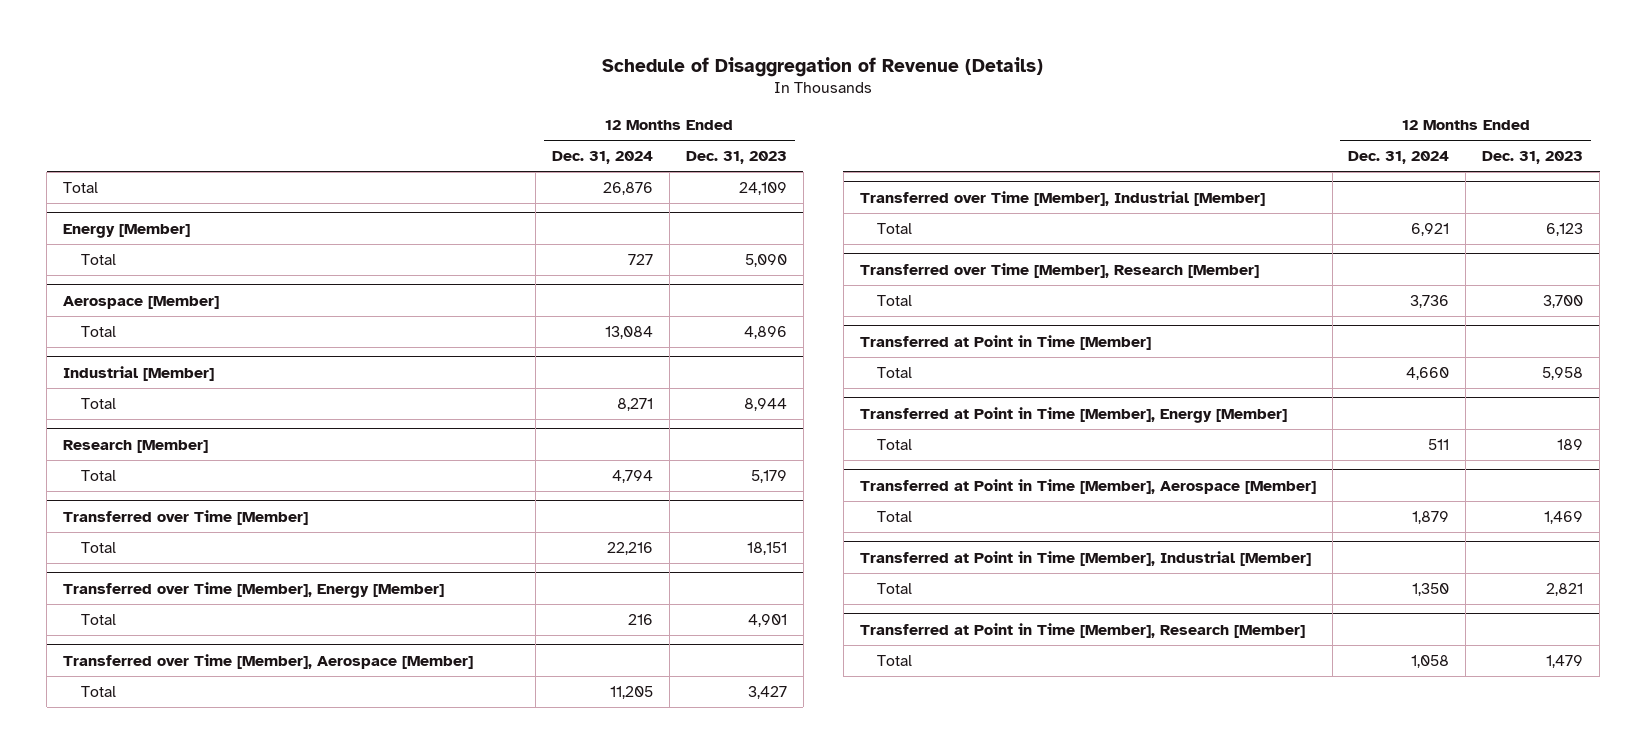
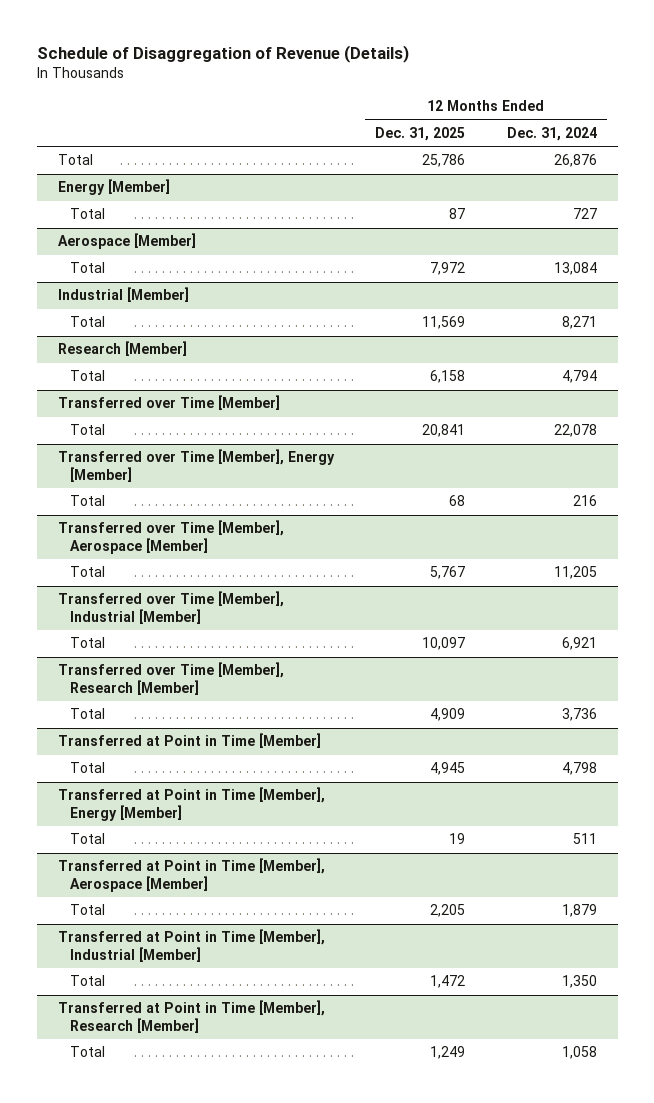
[685,151,787,165] Dec. 31, 2023 -> none
none -> [375,126,466,141] Dec. 31, 2025
[606,541,653,555] 22,216 -> [553,424,597,438] 22,078
[1406,366,1450,380] 4,660 -> [561,762,597,776] 4,798

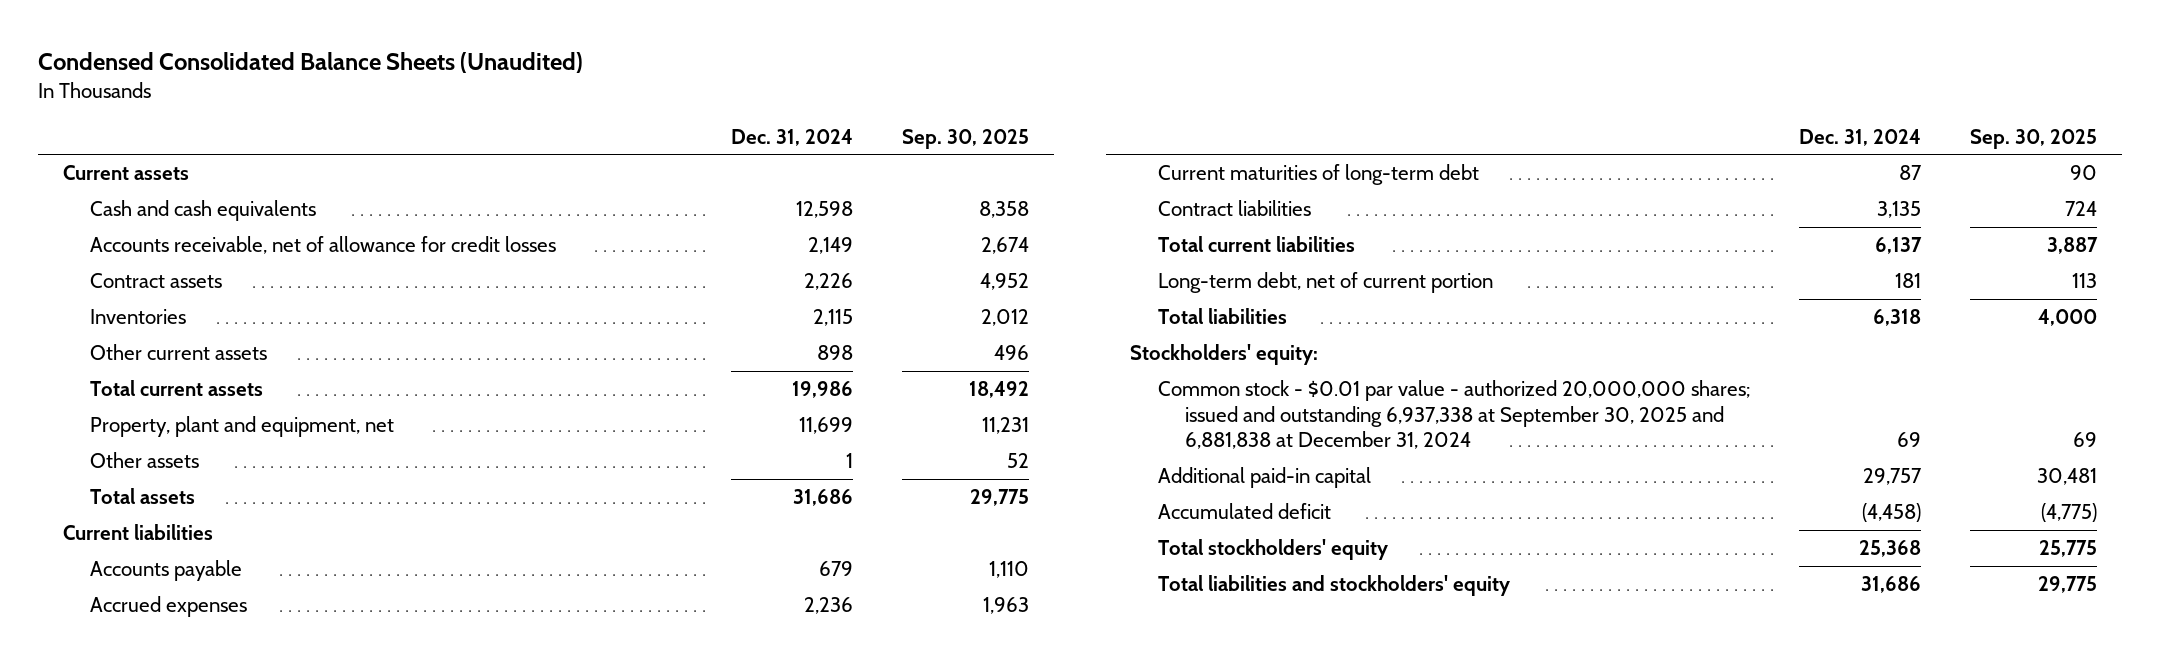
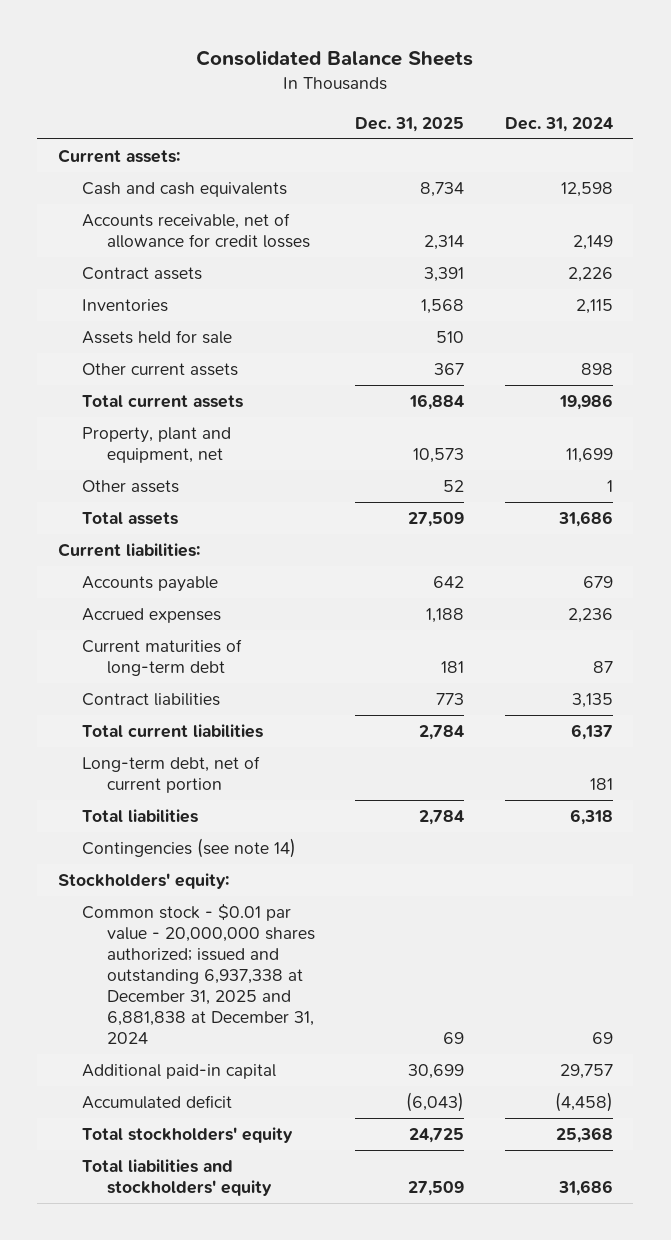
[37,51,583,73] Condensed Consolidated Balance Sheets (Unaudited) -> [196,49,474,66] Consolidated Balance Sheets
[902,128,1030,149] Sep. 30, 2025 -> none
none -> [355,116,465,132] Dec. 31, 2025
[62,165,189,181] Current assets -> [57,149,180,164] Current assets:
none -> [82,330,233,345] Assets held for sale
[62,524,213,541] Current liabilities -> [57,543,200,558] Current liabilities:
none -> [82,838,297,859] Contingencies (see note 14)
[1157,380,1750,450] Common stock - $0.01 par value - authorized 20,000,000 shares; issued and outstanding 6,937,338 at September 30, 2025 and 6,881,838 at December 31, 2024 -> [82,904,315,1044] Common stock - $0.01 par value - 20,000,000 shares authorized; issued and outstanding 6,937,338 at December 31, 2025 and 6,881,838 at December 31, 2024

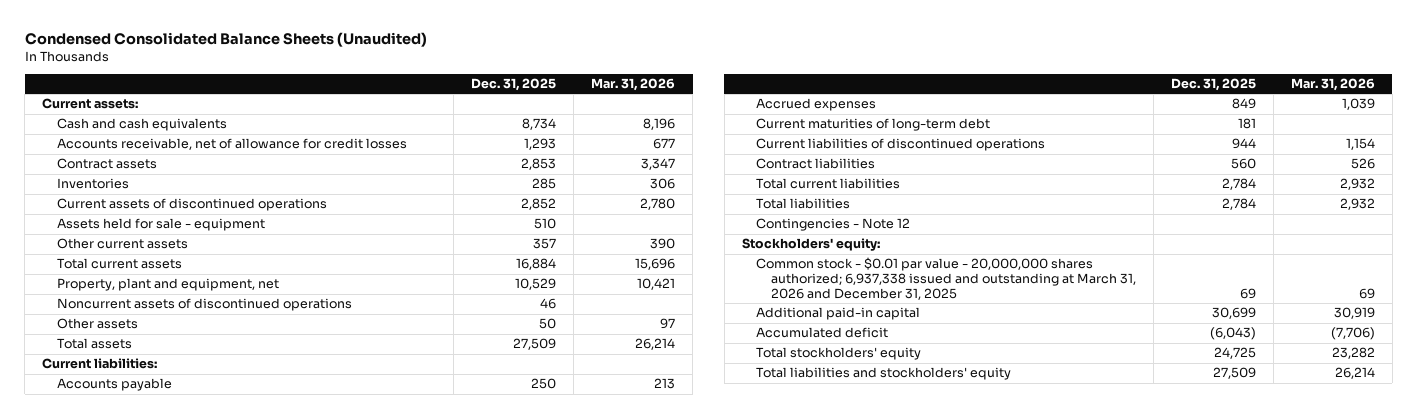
[196,49,474,66] Consolidated Balance Sheets -> [24,32,427,48] Condensed Consolidated Balance Sheets (Unaudited)
[504,116,613,132] Dec. 31, 2024 -> none
none -> [591,78,676,92] Mar. 31, 2026
[424,235,465,251] 2,314 -> [524,138,557,151] 1,293
[424,267,465,283] 3,391 -> [521,158,557,171] 2,853
[421,299,465,315] 1,568 -> [532,178,557,190] 285
none -> [56,198,327,212] Current assets of discontinued operations
[82,330,233,345] Assets held for sale -> [56,218,265,232] Assets held for sale - equipment
[434,363,465,376] 367 -> [533,238,557,250] 357
[413,448,465,464] 10,573 -> [515,278,557,291] 10,529
none -> [56,298,352,312] Noncurrent assets of discontinued operations
[443,480,465,493] 52 -> [539,318,557,330] 50
[433,576,465,589] 642 -> [531,378,557,390] 250
[426,608,465,624] 1,188 -> [1231,98,1256,110] 849
none -> [756,138,1046,152] Current liabilities of discontinued operations
[436,693,465,706] 773 -> [1230,158,1256,170] 560
[82,756,261,794] Long-term debt, net of current portion -> none
[82,838,297,859] Contingencies (see note 14) -> [756,218,911,232] Contingencies - Note 12
[82,904,315,1044] Common stock - $0.01 par value - 20,000,000 shares authorized; issued and outstanding 6,937,338 at December 31, 2025 and 6,881,838 at December 31, 2024 -> [756,257,1136,301] Common stock - $0.01 par value - 20,000,000 shares authorized; 6,937,338 issued and outstanding at March 31, 2026 and December 31, 2025

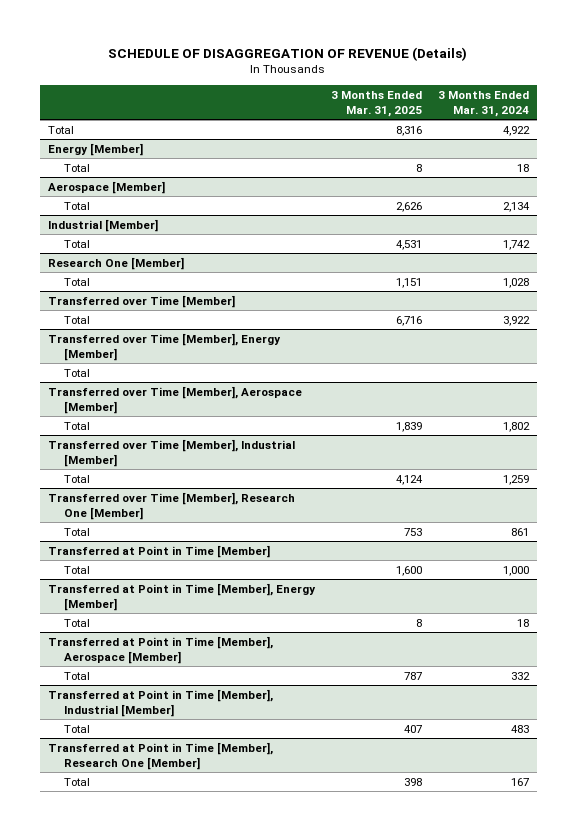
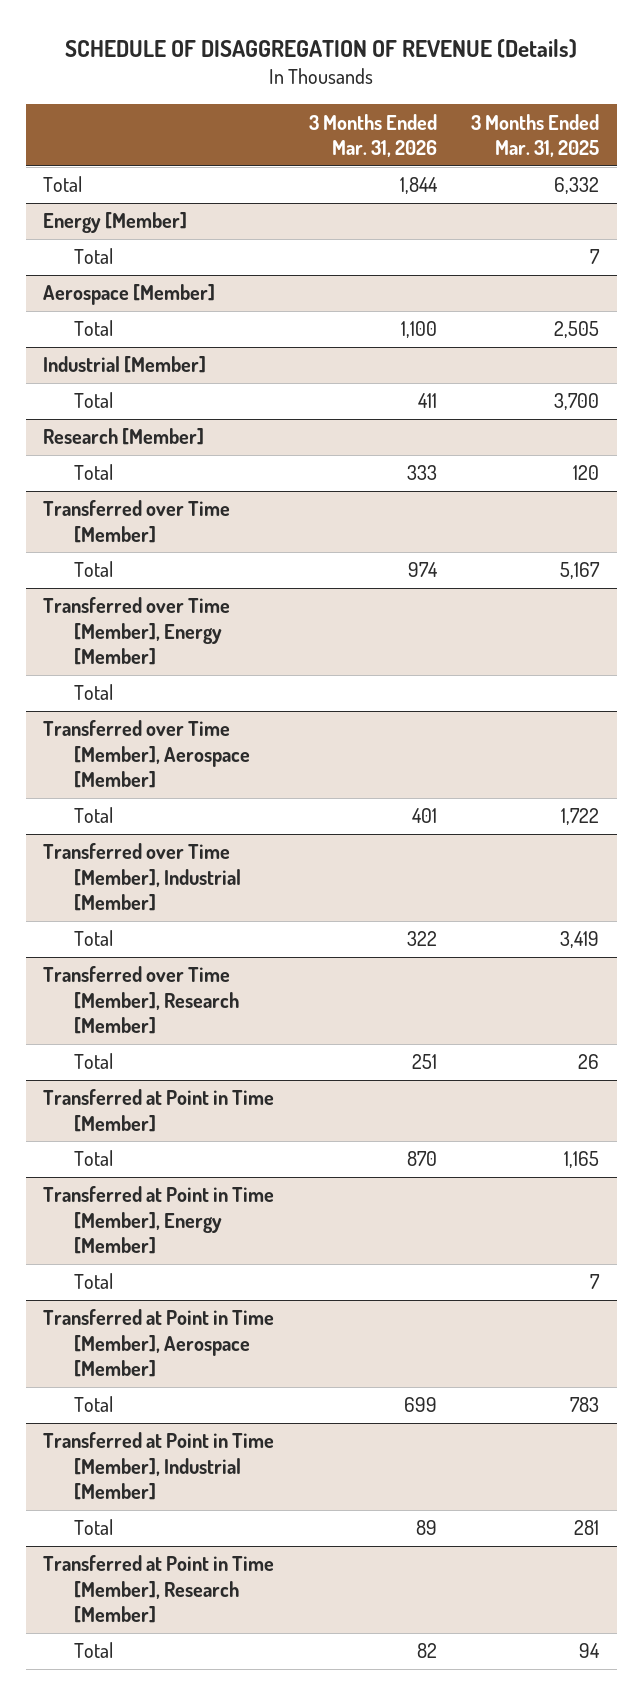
[437,90,529,117] 3 Months Ended Mar. 31, 2024 -> none
none -> [308,113,437,158] 3 Months Ended Mar. 31, 2026
[395,125,422,136] 8,316 -> [554,177,600,195] 6,332
[415,163,422,172] 8 -> [590,249,601,265] 7
[395,201,422,212] 2,626 -> [554,321,600,339] 2,505
[395,239,422,250] 4,531 -> [554,393,600,411] 3,700
[47,256,184,270] Research One [Member] -> [43,428,205,446] Research [Member]
[395,277,422,288] 1,151 -> [573,465,600,481] 120
[395,315,422,326] 6,716 -> [560,562,601,580] 5,167
[395,421,422,432] 1,839 -> [561,808,600,826] 1,722
[395,474,423,485] 4,124 -> [560,931,600,949] 3,419
[47,491,295,520] Transferred over Time [Member], Research One [Member] -> [43,966,239,1035] Transferred over Time [Member], Research [Member]
[403,527,422,536] 753 -> [578,1054,600,1070] 26
[395,565,422,576] 1,600 -> [564,1151,600,1169] 1,165
[415,618,422,627] 8 -> [590,1274,601,1290] 7
[403,671,422,680] 787 -> [570,1397,600,1413] 783
[403,724,422,733] 407 -> [574,1520,600,1536] 281
[47,741,273,770] Transferred at Point in Time [Member], Research One [Member] -> [43,1555,275,1624] Transferred at Point in Time [Member], Research [Member]
[403,777,422,786] 398 -> [579,1643,601,1659] 94

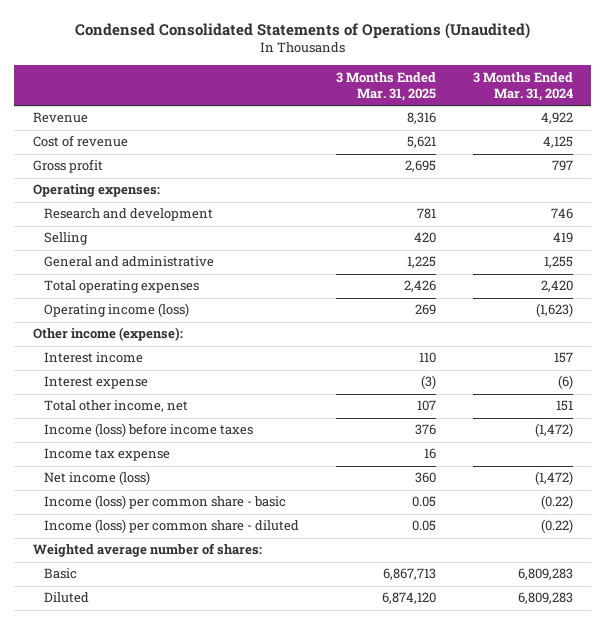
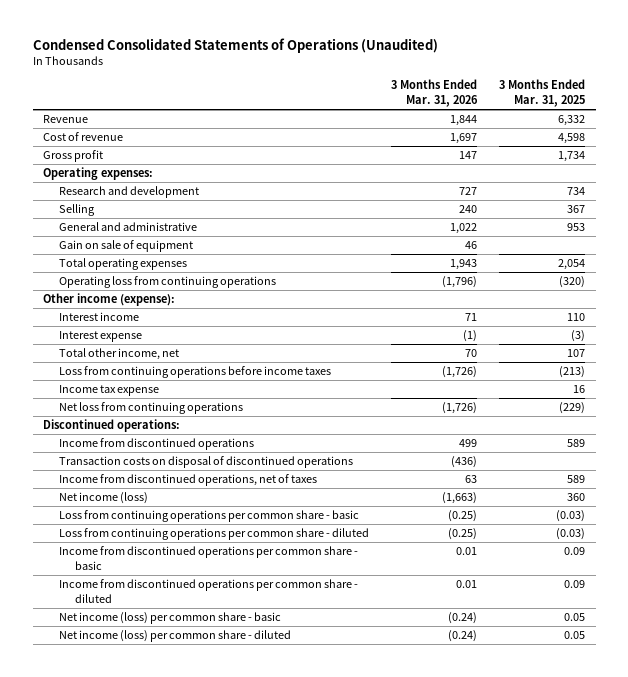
[472,71,573,102] 3 Months Ended Mar. 31, 2024 -> none
none -> [391,79,479,107] 3 Months Ended Mar. 31, 2026
[407,112,437,125] 8,316 -> [557,115,585,127] 6,332
[407,136,437,149] 5,621 -> [557,133,585,145] 4,598
[405,160,437,173] 2,695 -> [557,151,585,163] 1,734
[417,208,437,220] 781 -> [566,187,585,196] 734
[414,232,437,244] 420 -> [566,205,585,214] 367
[407,256,437,269] 1,225 -> [566,223,585,232] 953
none -> [59,240,194,253] Gain on sale of equipment
[404,280,437,293] 2,426 -> [557,259,585,271] 2,054
[44,303,190,318] Operating income (loss) -> [59,276,277,289] Operating loss from continuing operations
[415,304,437,316] 269 -> [558,276,585,289] (320)
[44,423,254,438] Income (loss) before income taxes -> [59,366,332,379] Loss from continuing operations before income taxes
[415,424,437,436] 376 -> [558,366,585,379] (213)
none -> [59,402,244,415] Net loss from continuing operations
none -> [43,419,181,433] Discontinued operations:
none -> [59,438,255,451] Income from discontinued operations
none -> [59,456,354,469] Transaction costs on disposal of discontinued operations
none -> [59,474,318,487] Income from discontinued operations, net of taxes
[32,543,262,558] Weighted average number of shares: -> none
[44,568,78,580] Basic -> none
[44,592,90,604] Diluted -> none
none -> [59,510,360,523] Loss from continuing operations per common share - basic
none -> [59,528,370,541] Loss from continuing operations per common share - diluted
none -> [59,546,359,570] Income from discontinued operations per common share - basic
none -> [59,579,359,603] Income from discontinued operations per common share - diluted
[44,495,287,510] Income (loss) per common share - basic -> [59,612,282,625] Net income (loss) per common share - basic
[44,519,300,534] Income (loss) per common share - diluted -> [59,630,292,643] Net income (loss) per common share - diluted

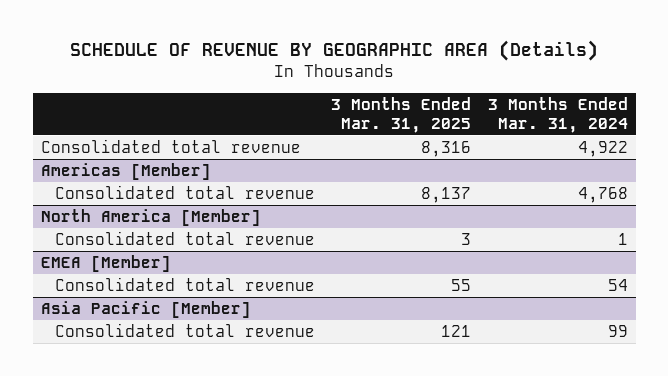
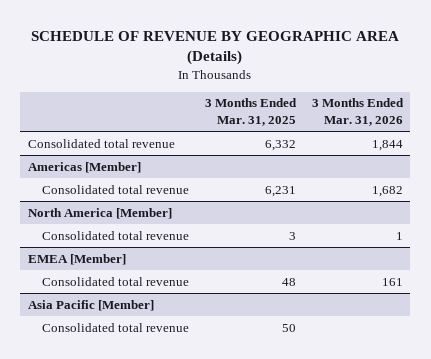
[487,96,628,133] 3 Months Ended Mar. 31, 2024 -> none
none -> [311,98,404,126] 3 Months Ended Mar. 31, 2026
[421,141,472,158] 8,316 -> [264,139,296,151] 6,332
[421,187,472,204] 8,137 -> [264,185,296,197] 6,231
[451,279,472,292] 55 -> [281,277,296,286] 48
[441,325,472,338] 121 -> [281,323,296,332] 50

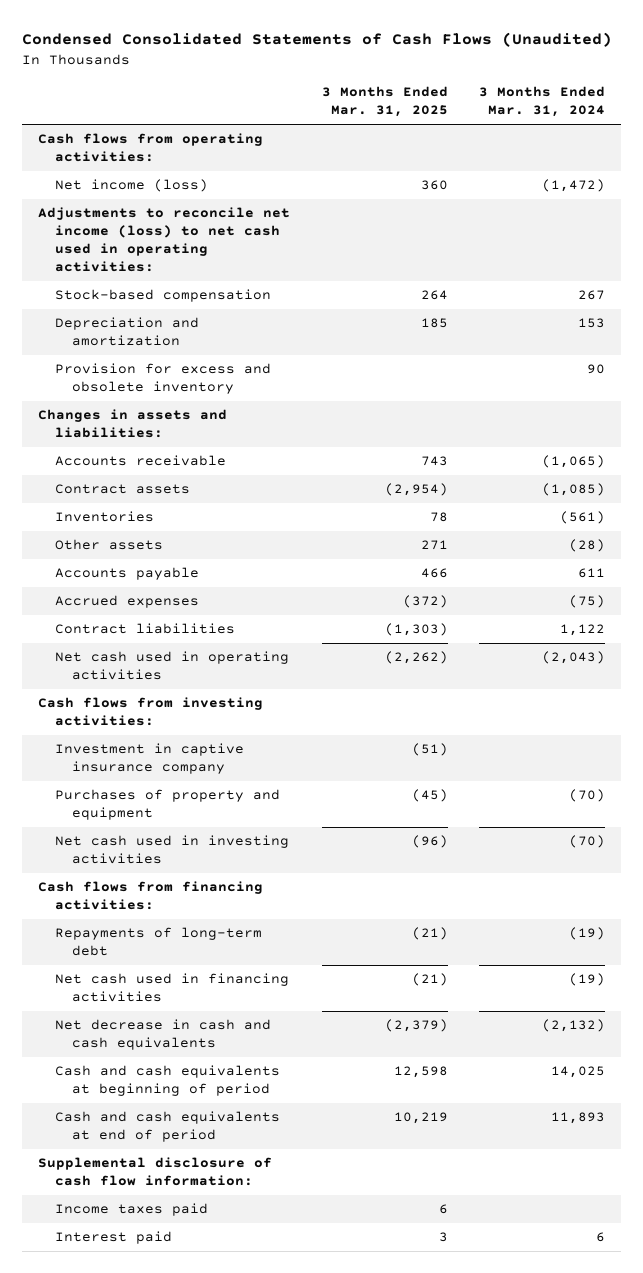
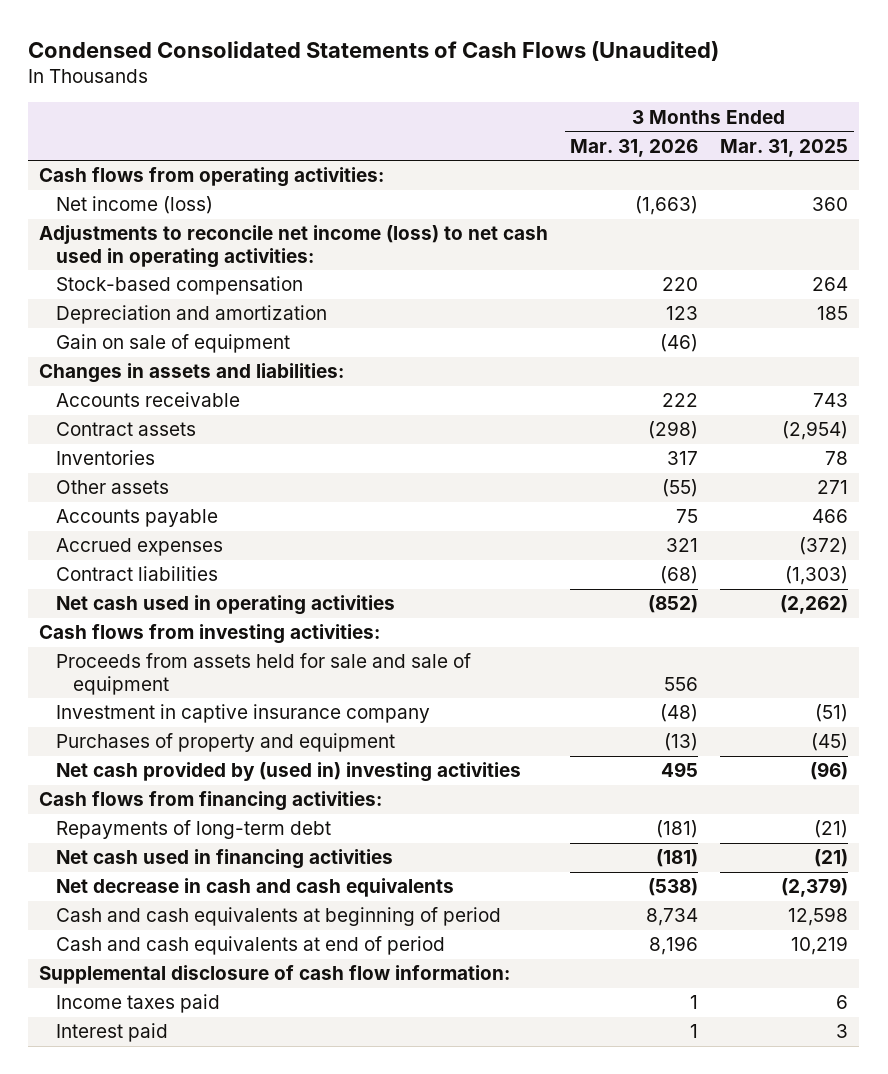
[479,86,606,118] 3 Months Ended Mar. 31, 2024 -> none
none -> [570,138,699,157] Mar. 31, 2026
[55,363,272,395] Provision for excess and obsolete inventory -> none
none -> [56,334,291,354] Gain on sale of equipment
none -> [56,653,472,695] Proceeds from assets held for sale and sale of equipment
[55,835,290,865] Net cash used in investing activities -> [56,762,522,783] Net cash provided by (used in) investing activities

